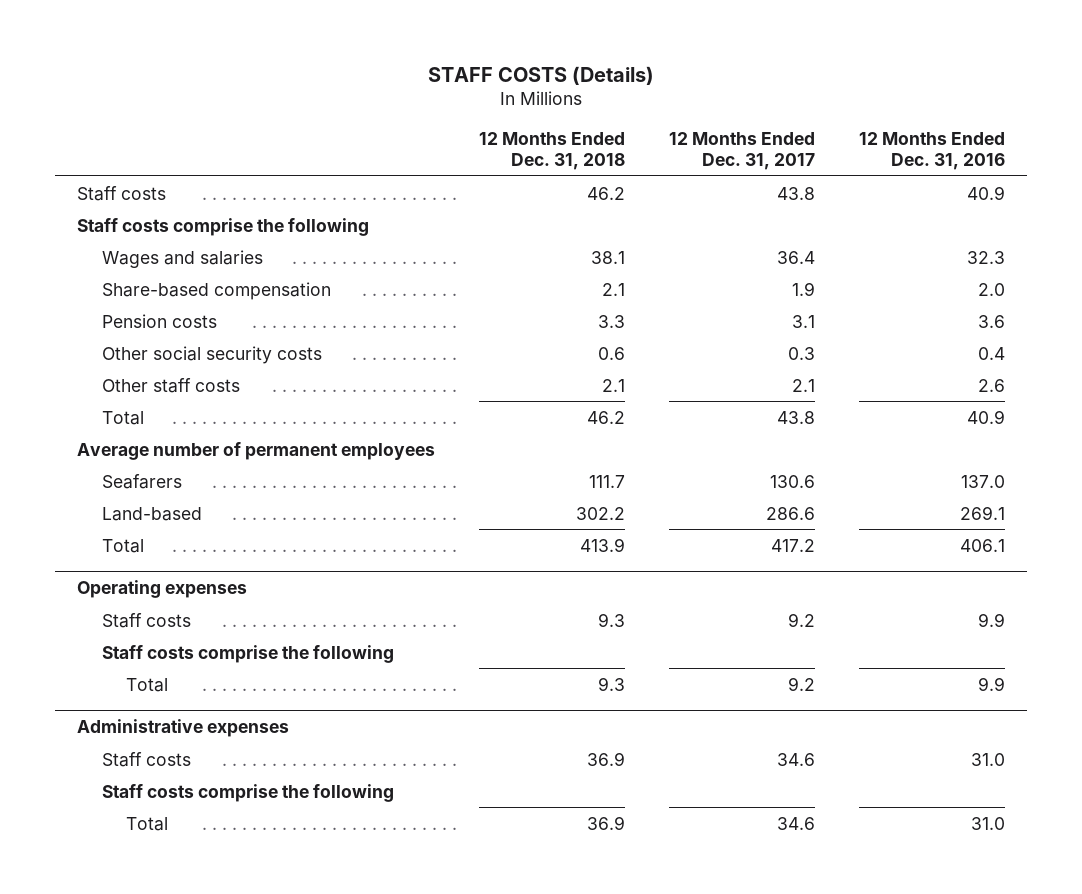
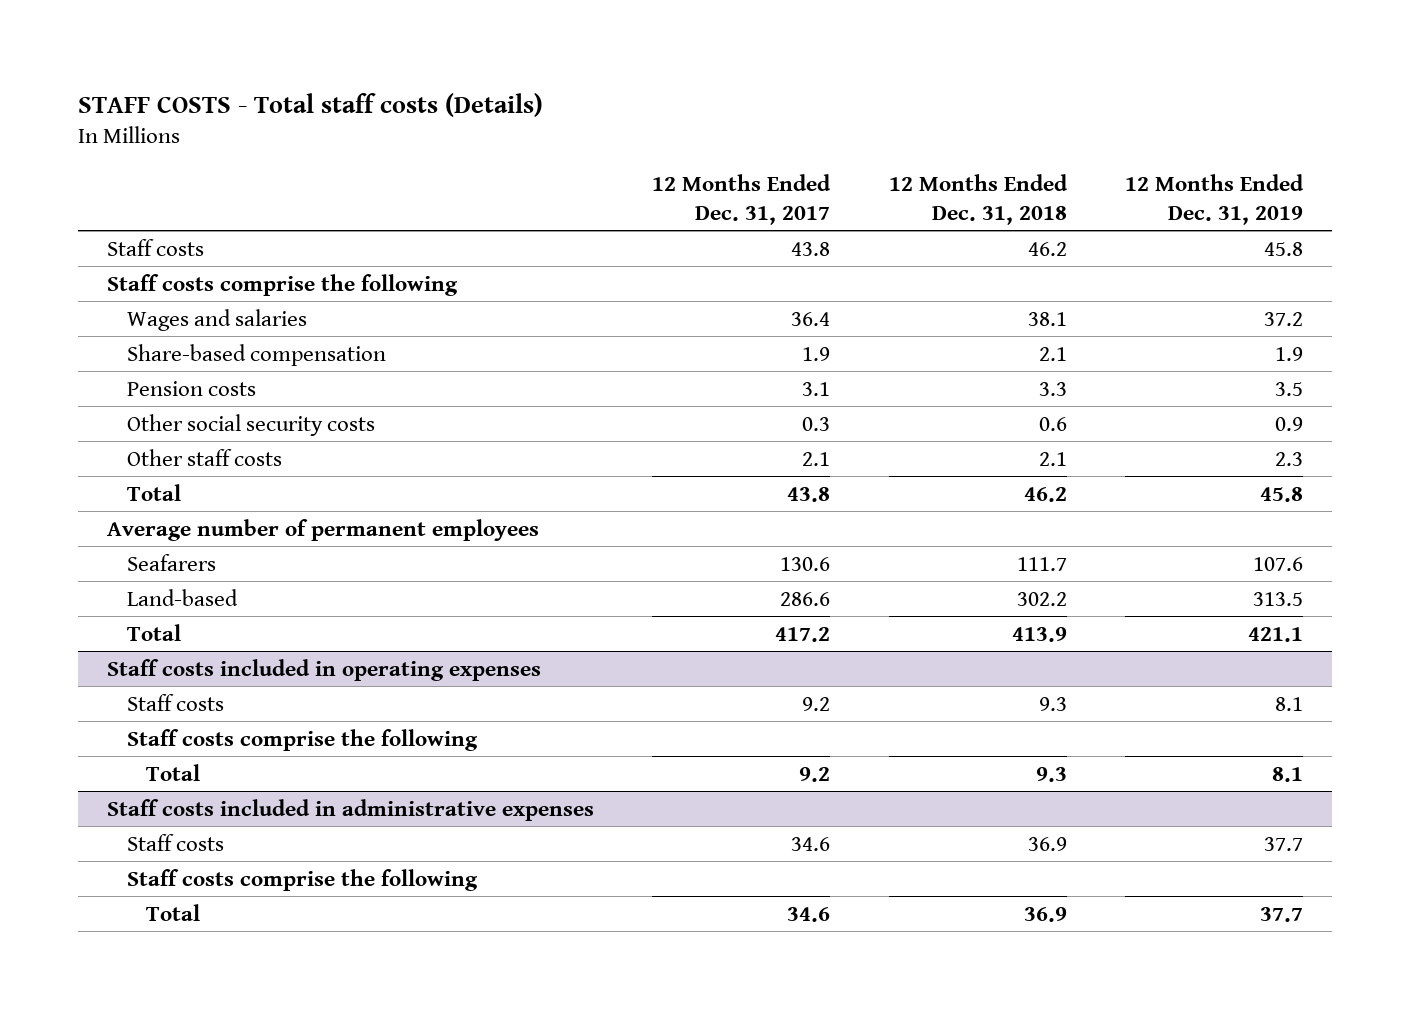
[427,65,654,85] STAFF COSTS (Details) -> [77,92,543,117] STAFF COSTS - Total staff costs (Details)
[858,132,1005,170] 12 Months Ended Dec. 31, 2016 -> none
none -> [1124,173,1304,225] 12 Months Ended Dec. 31, 2019
[76,579,247,598] Operating expenses -> [106,658,541,681] Staff costs included in operating expenses
[76,718,289,737] Administrative expenses -> [106,798,594,821] Staff costs included in administrative expenses

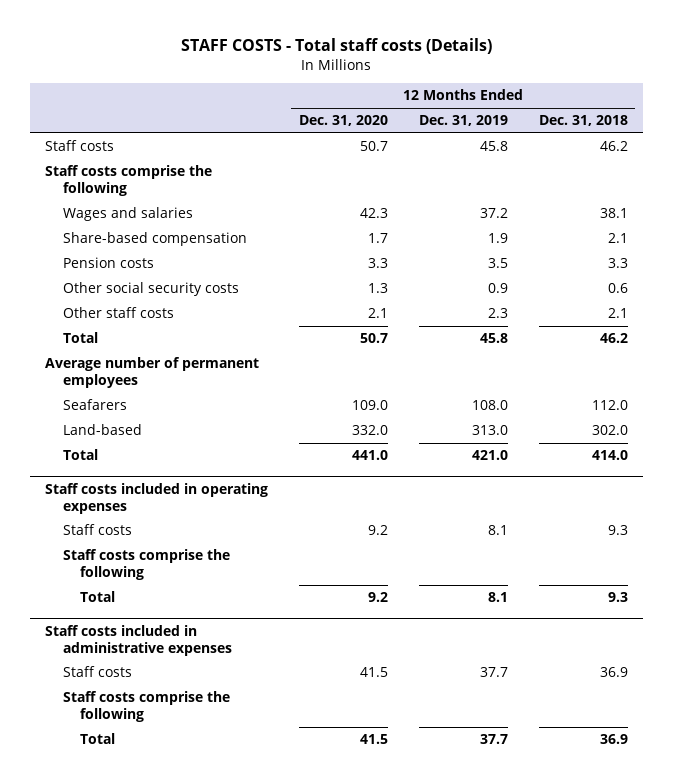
[652,173,832,225] 12 Months Ended Dec. 31, 2017 -> none
none -> [299,115,389,127] Dec. 31, 2020
[1016,556,1067,571] 111.7 -> [591,400,628,411] 112.0
[1252,556,1303,571] 107.6 -> [471,400,508,411] 108.0
[1016,591,1067,606] 302.2 -> [591,425,628,436] 302.0
[1252,591,1303,606] 313.5 -> [471,425,508,436] 313.0
[1011,626,1067,642] 413.9 -> [591,450,628,461] 414.0
[1247,626,1303,642] 421.1 -> [471,450,508,461] 421.0

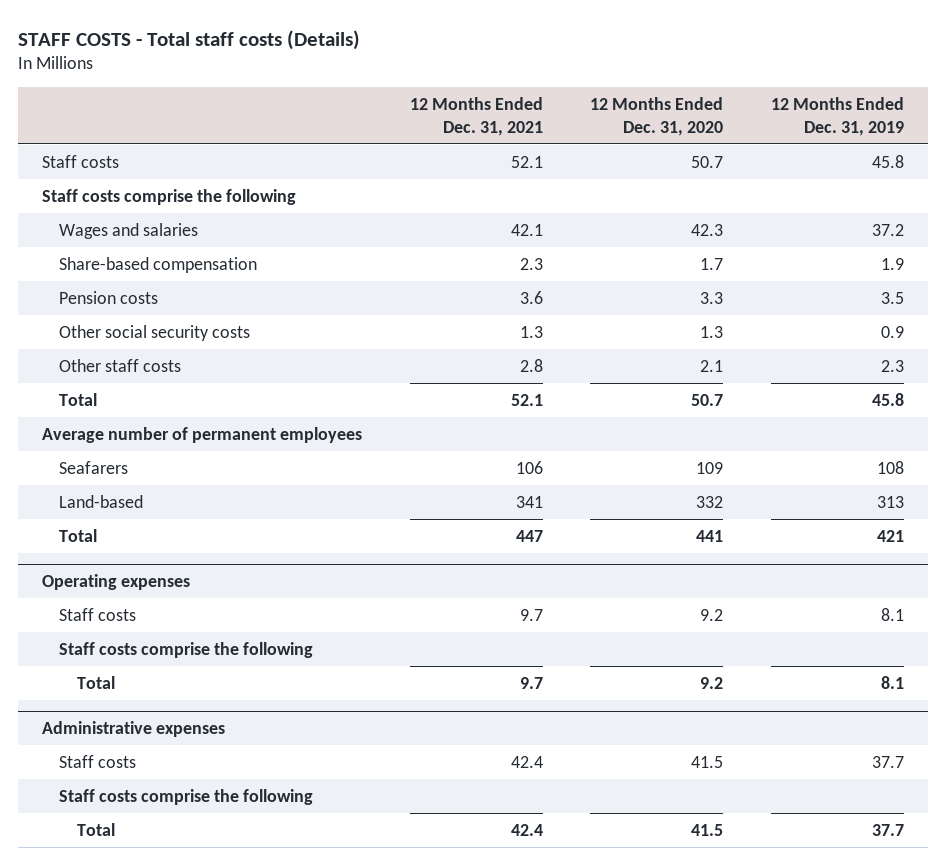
[538,115,628,127] Dec. 31, 2018 -> none
none -> [409,96,543,136] 12 Months Ended Dec. 31, 2021
[45,482,269,514] Staff costs included in operating expenses -> none
[352,400,389,411] 109.0 -> [696,461,724,474] 109
[471,400,508,411] 108.0 -> [876,460,904,474] 108
[352,425,389,436] 332.0 -> [696,495,724,508] 332
[471,425,508,436] 313.0 -> [876,495,904,508] 313
[352,450,389,461] 441.0 -> [696,529,724,542] 441
[471,450,508,461] 421.0 -> [876,529,904,542] 421
none -> [41,574,190,591] Operating expenses
[45,624,232,656] Staff costs included in administrative expenses -> none
none -> [41,721,225,738] Administrative expenses

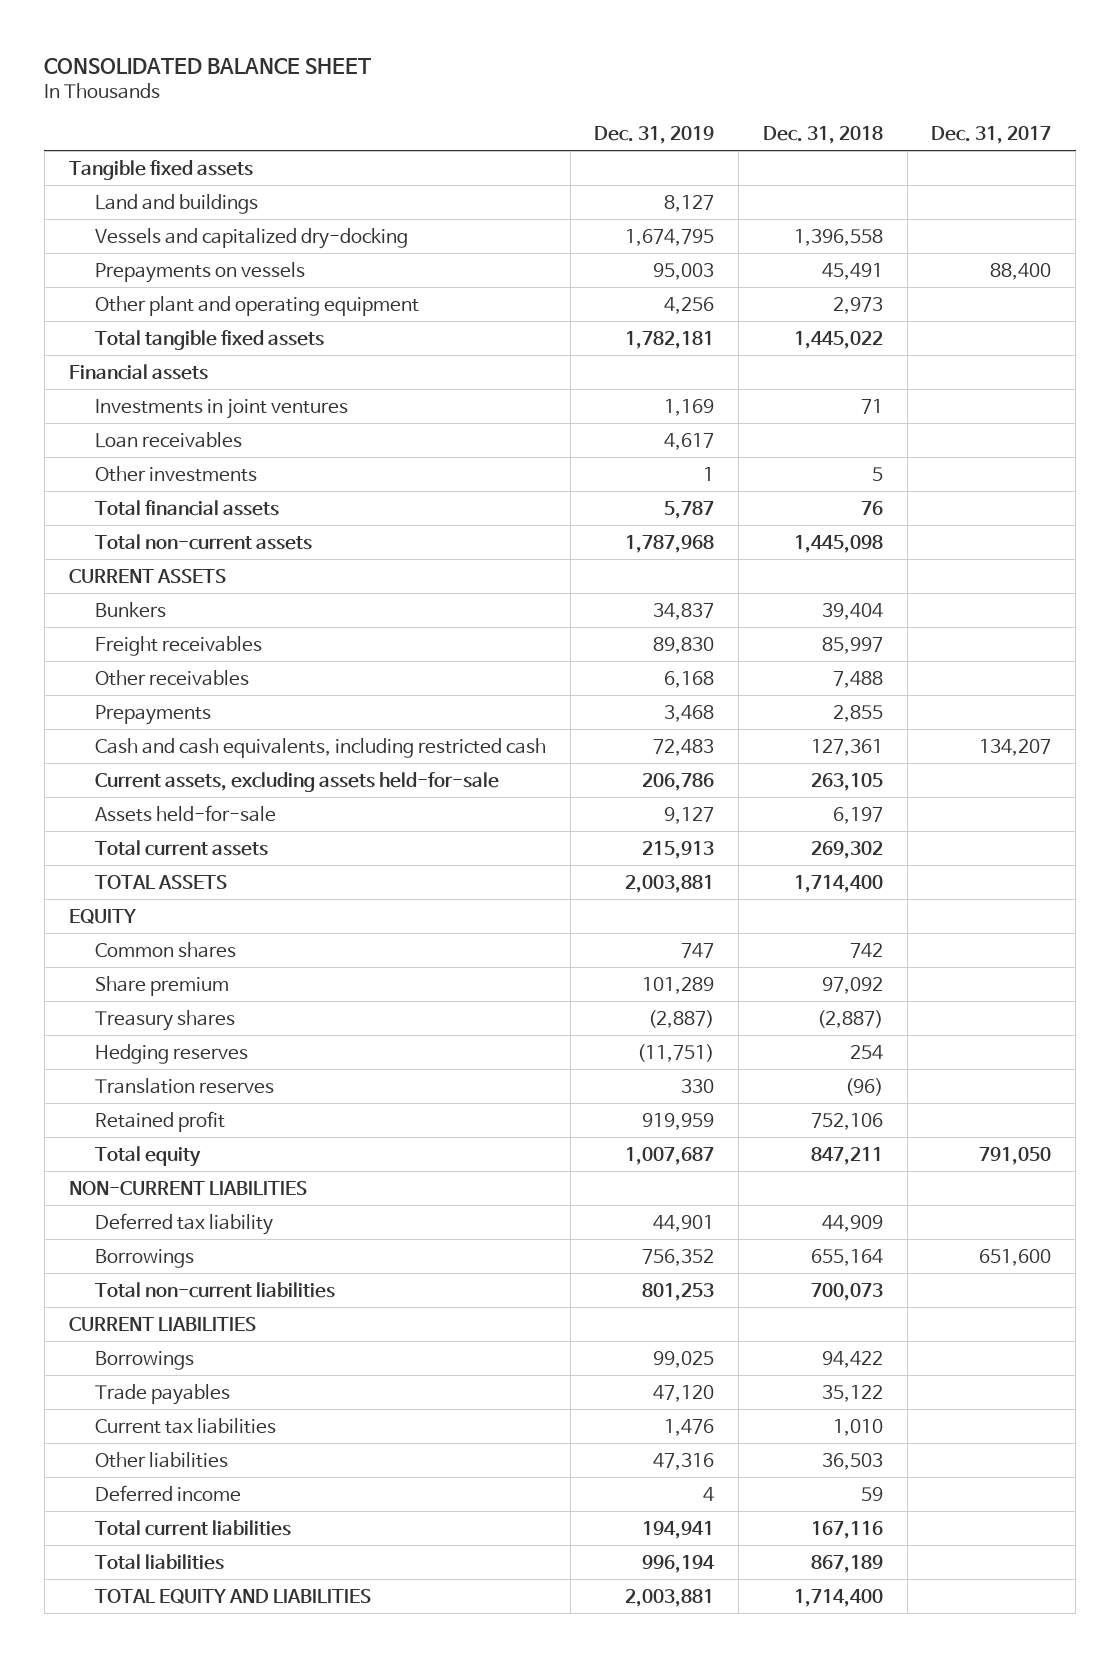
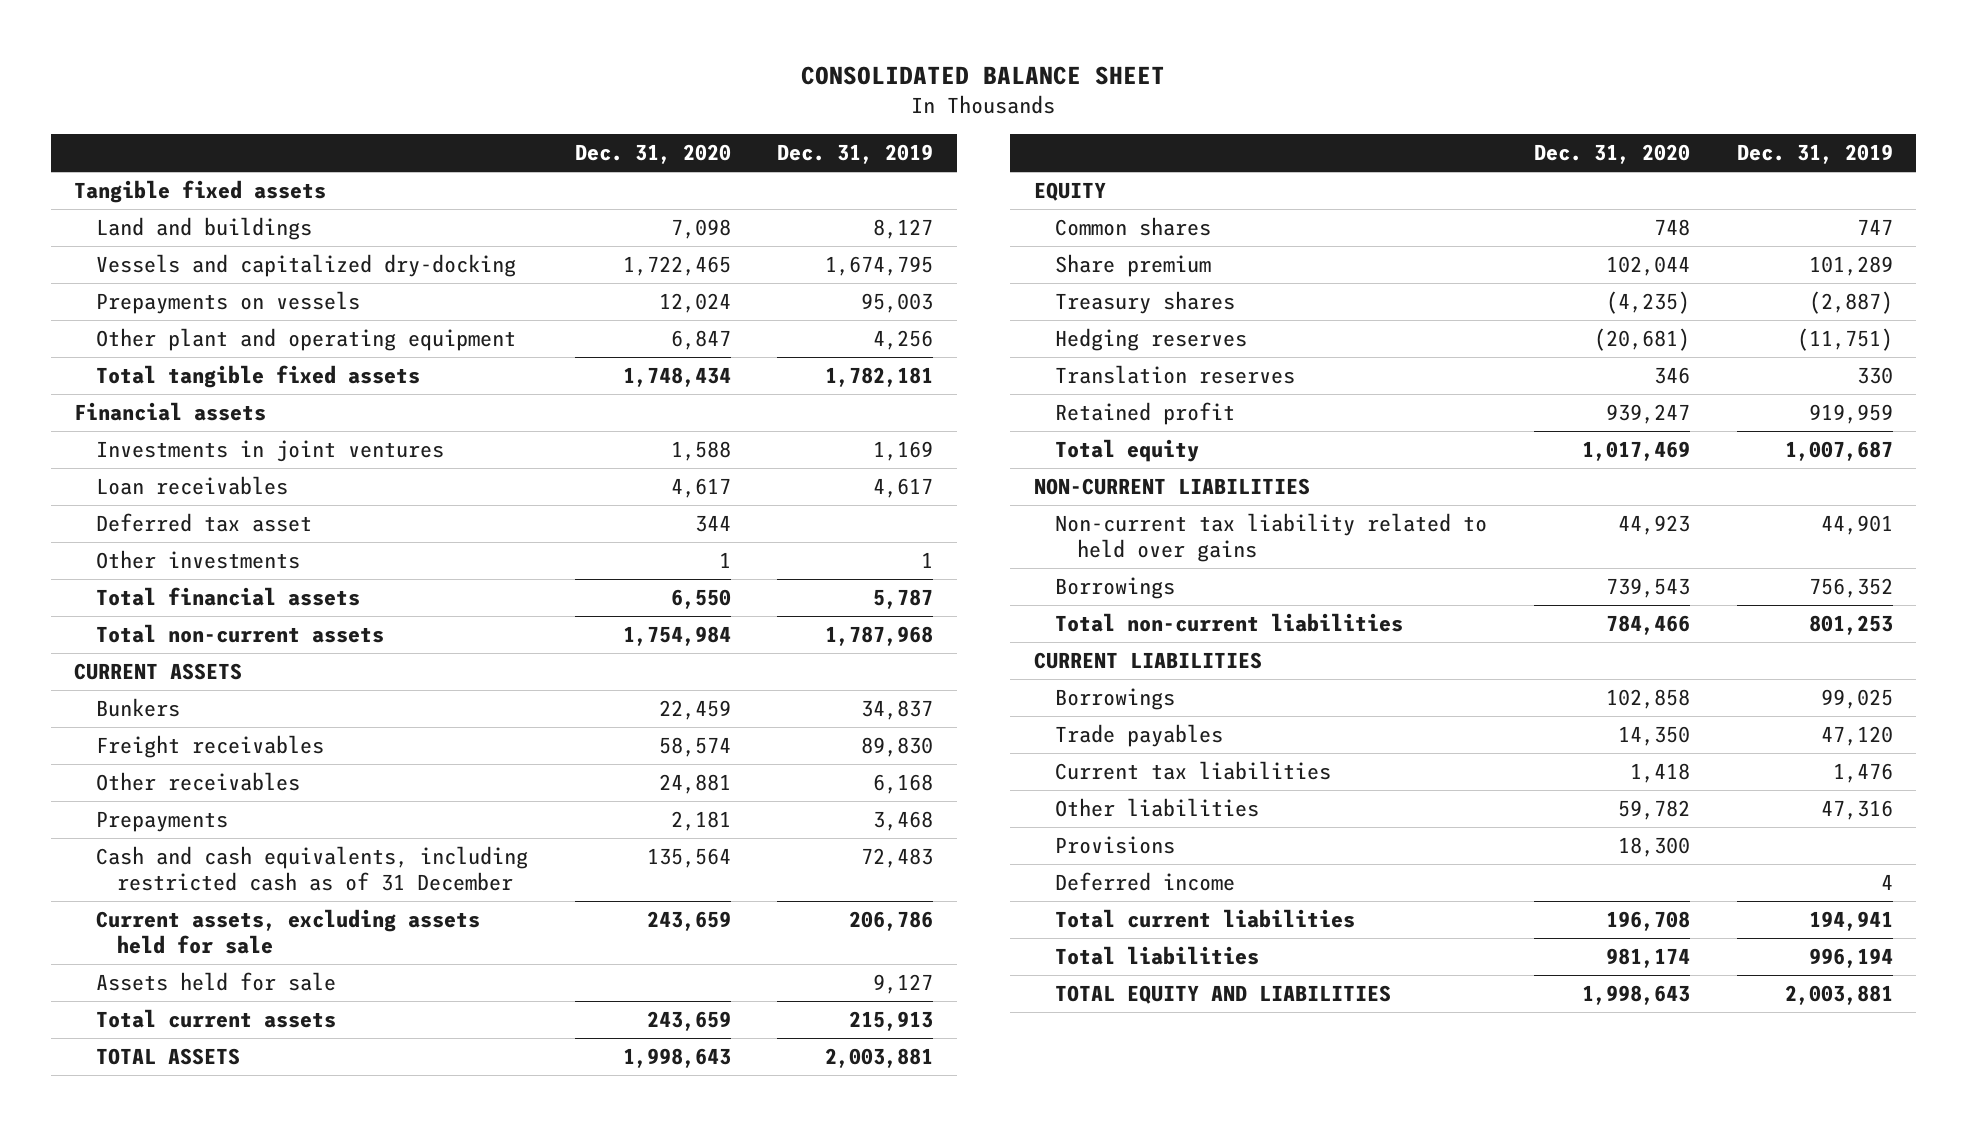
[762,125,883,144] Dec. 31, 2018 -> none
[931,125,1052,144] Dec. 31, 2017 -> none
none -> [574,144,731,165] Dec. 31, 2020
none -> [95,512,312,532] Deferred tax asset
[94,737,546,758] Cash and cash equivalents, including restricted cash -> [95,845,528,892] Cash and cash equivalents, including restricted cash as of 31 December
[94,771,499,792] Current assets, excluding assets held-for-sale -> [95,908,480,955] Current assets, excluding assets held for sale
[94,804,276,822] Assets held-for-sale -> [95,971,336,991] Assets held for sale
[94,1212,273,1235] Deferred tax liability -> [1055,512,1488,563] Non-current tax liability related to held over gains
none -> [1055,835,1176,854] Provisions

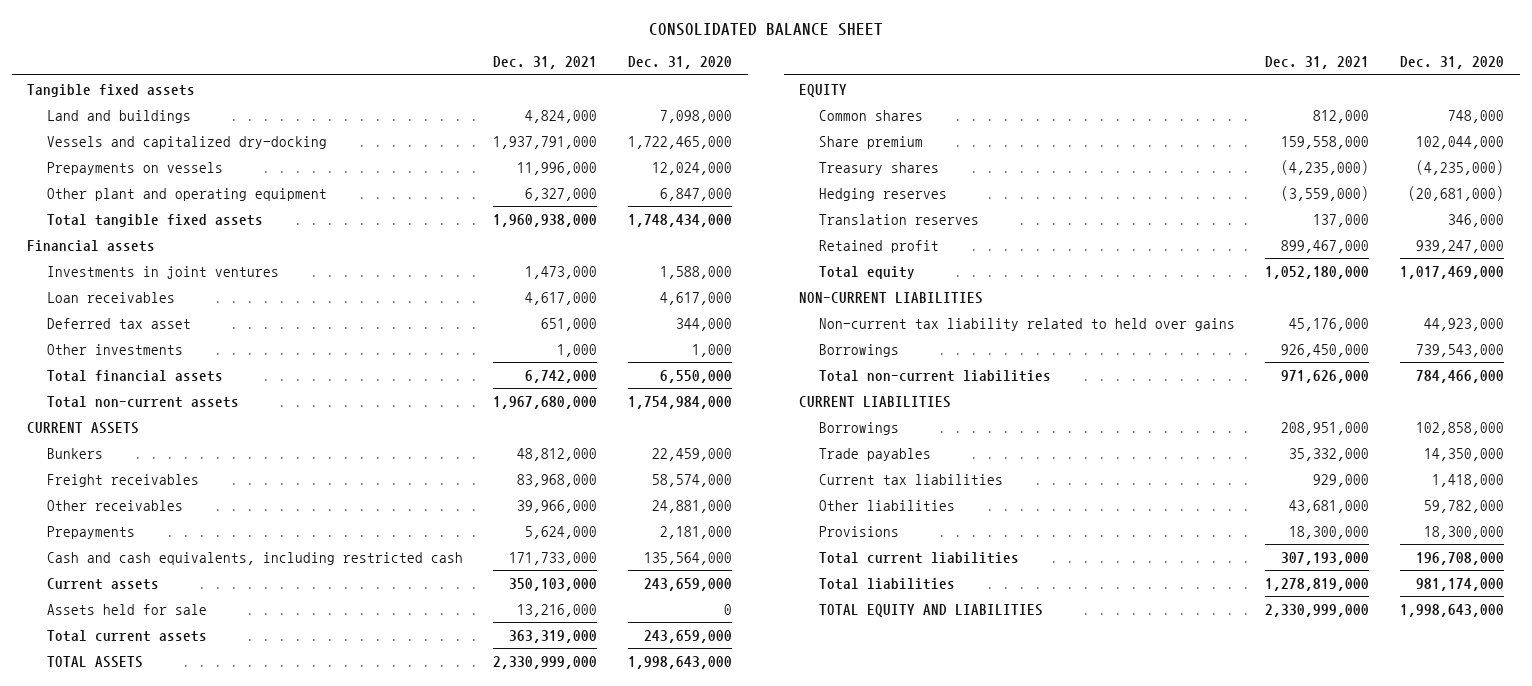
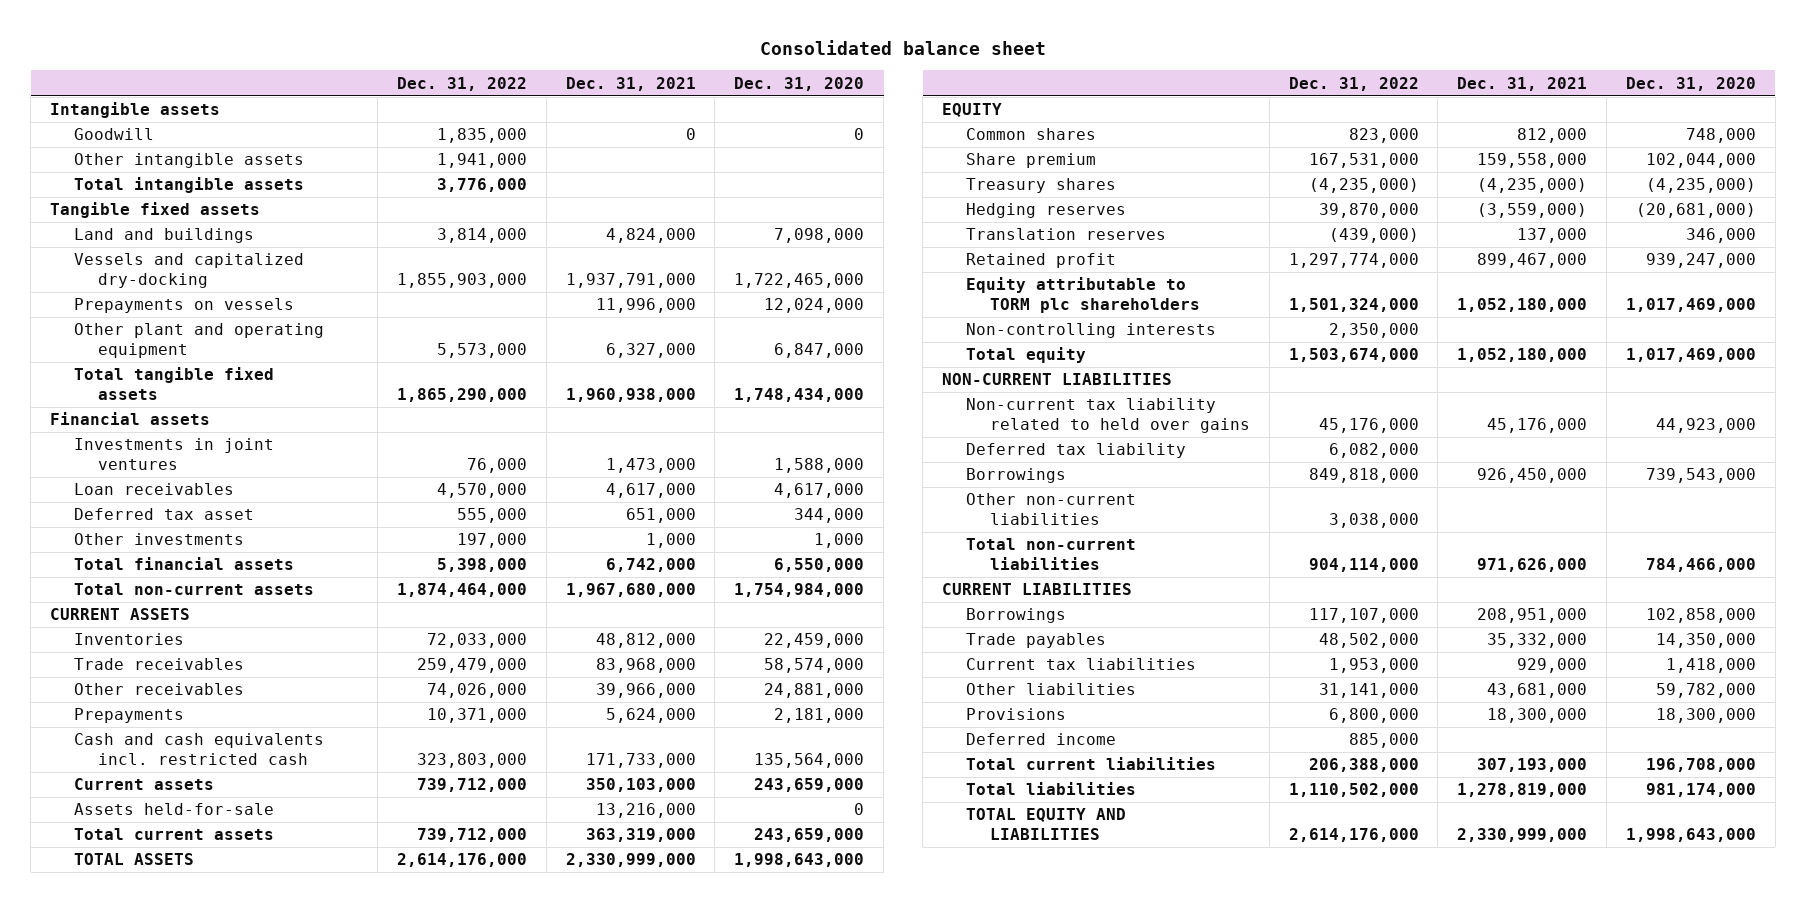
[648,23,883,37] CONSOLIDATED BALANCE SHEET -> [760,39,1047,55] Consolidated balance sheet
none -> [396,76,527,91] Dec. 31, 2022
none -> [50,102,221,119] Intangible assets
none -> [74,128,155,141] Goodwill
none -> [74,153,305,169] Other intangible assets
none -> [74,177,305,194] Total intangible assets
[46,447,103,459] Bunkers -> [74,633,185,646] Inventories
[46,473,199,487] Freight receivables -> [74,658,245,671] Trade receivables
[46,551,463,565] Cash and cash equivalents, including restricted cash -> [74,733,325,765] Cash and cash equivalents incl. restricted cash
[46,603,207,615] Assets held for sale -> [74,803,275,816] Assets held-for-sale
none -> [965,277,1200,313] Equity attributable to TORM plc shareholders
none -> [965,323,1216,339] Non-controlling interests
none -> [965,443,1186,459] Deferred tax liability
none -> [965,493,1136,525] Other non-current liabilities
none -> [965,733,1116,746] Deferred income

